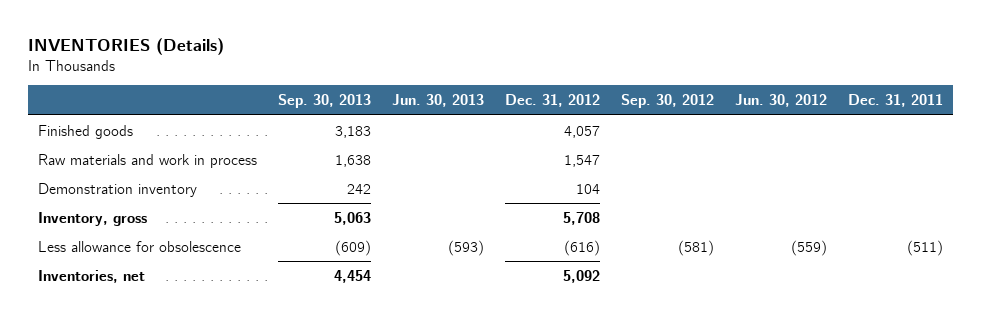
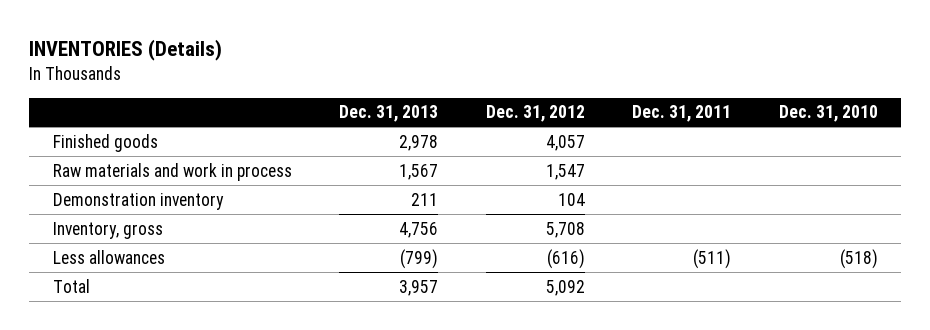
[278,94,372,109] Sep. 30, 2013 -> none
[392,94,485,108] Jun. 30, 2013 -> none
[621,94,715,109] Sep. 30, 2012 -> none
[735,94,828,108] Jun. 30, 2012 -> none
none -> [339,105,439,123] Dec. 31, 2013
none -> [778,105,878,123] Dec. 31, 2010
[38,240,242,252] Less allowance for obsolescence -> [52,249,165,264] Less allowances
[38,269,146,283] Inventories, net -> [52,278,90,293] Total

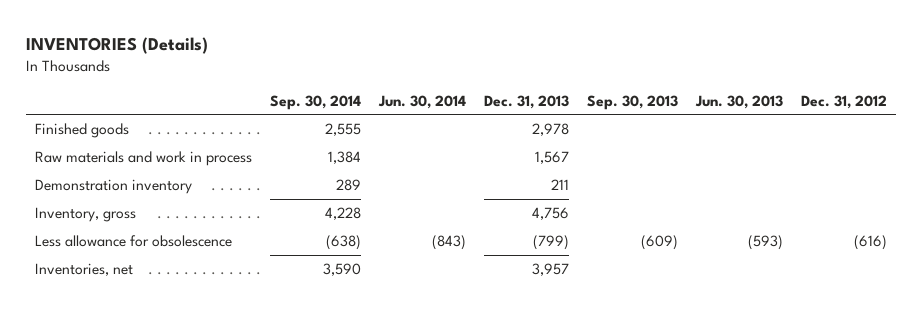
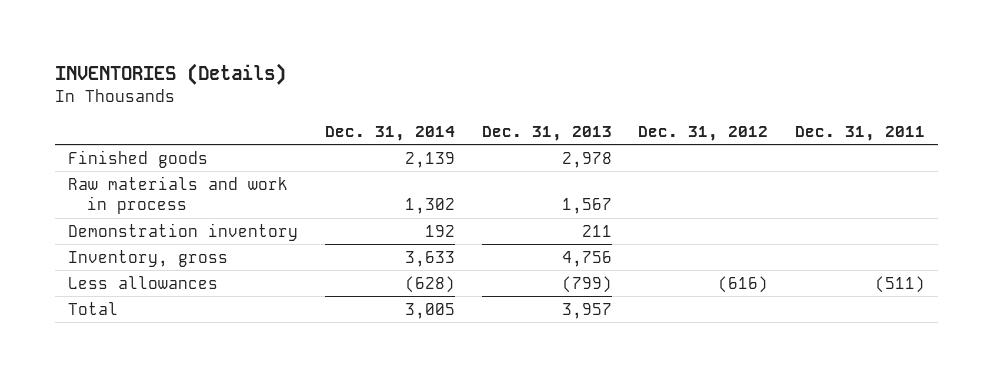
[270,94,362,110] Sep. 30, 2014 -> none
[378,94,467,109] Jun. 30, 2014 -> none
[587,94,679,110] Sep. 30, 2013 -> none
[695,94,784,109] Jun. 30, 2013 -> none
none -> [325,126,456,142] Dec. 31, 2014
none -> [794,126,925,142] Dec. 31, 2011
[35,234,233,247] Less allowance for obsolescence -> [68,275,219,289] Less allowances
[35,262,134,276] Inventories, net -> [68,301,119,315] Total

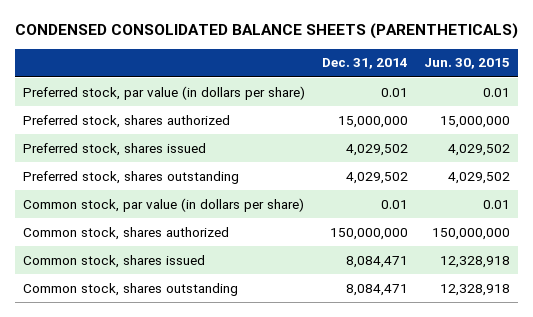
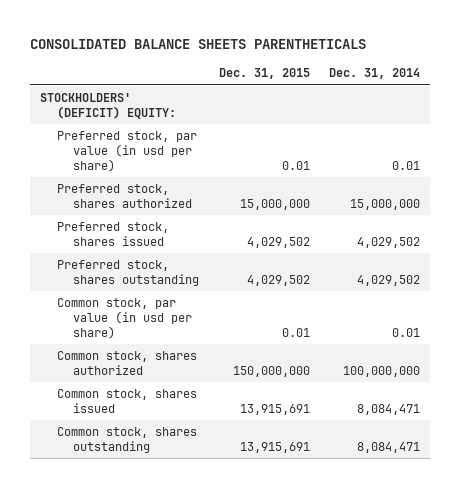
[14,23,518,40] CONDENSED CONSOLIDATED BALANCE SHEETS (PARENTHETICALS) -> [30,38,367,49] CONSOLIDATED BALANCE SHEETS PARENTHETICALS
[424,58,511,70] Jun. 30, 2015 -> none
none -> [218,68,310,80] Dec. 31, 2015
none -> [39,93,176,119] STOCKHOLDERS' (DEFICIT) EQUITY:
[22,85,305,100] Preferred stock, par value (in dollars per share) -> [56,131,197,172] Preferred stock, par value (in usd per share)
[22,197,304,212] Common stock, par value (in dollars per share) -> [56,298,193,339] Common stock, par value (in usd per share)
[329,227,408,240] 150,000,000 -> [342,365,420,377] 100,000,000

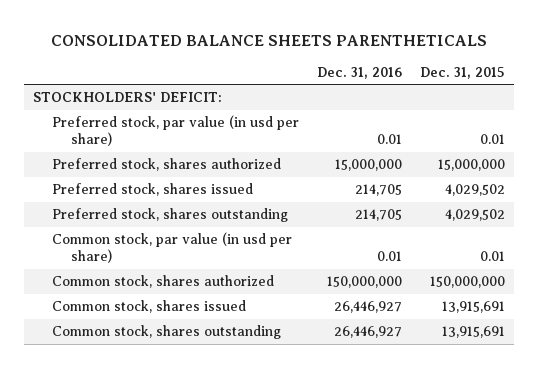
[328,68,420,80] Dec. 31, 2014 -> none
none -> [317,66,403,79] Dec. 31, 2016
[39,93,176,119] STOCKHOLDERS' (DEFICIT) EQUITY: -> [32,92,222,103] STOCKHOLDERS' DEFICIT:

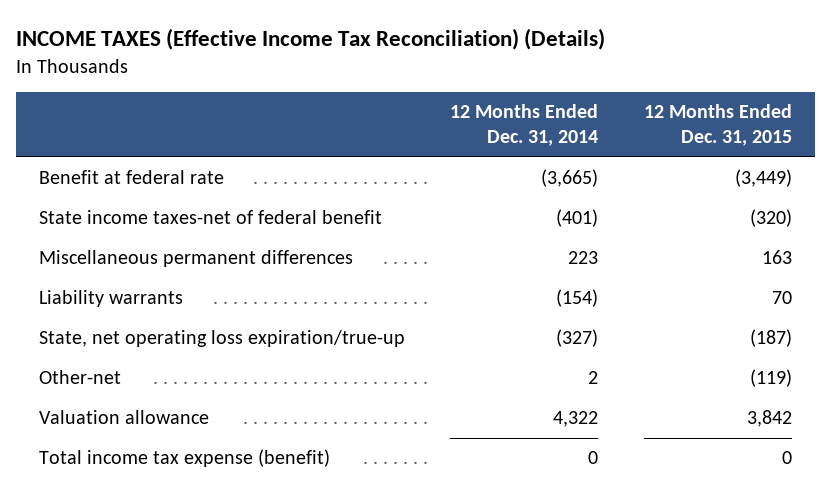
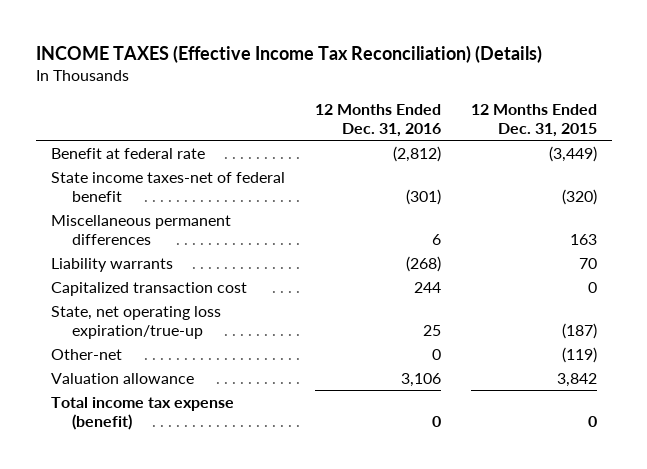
[450,104,599,147] 12 Months Ended Dec. 31, 2014 -> none
none -> [314,103,441,137] 12 Months Ended Dec. 31, 2016
none -> [50,281,247,296] Capitalized transaction cost

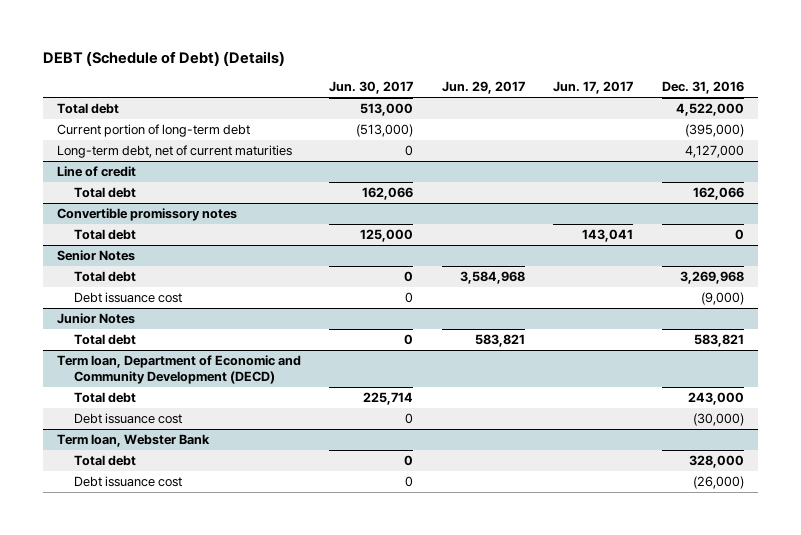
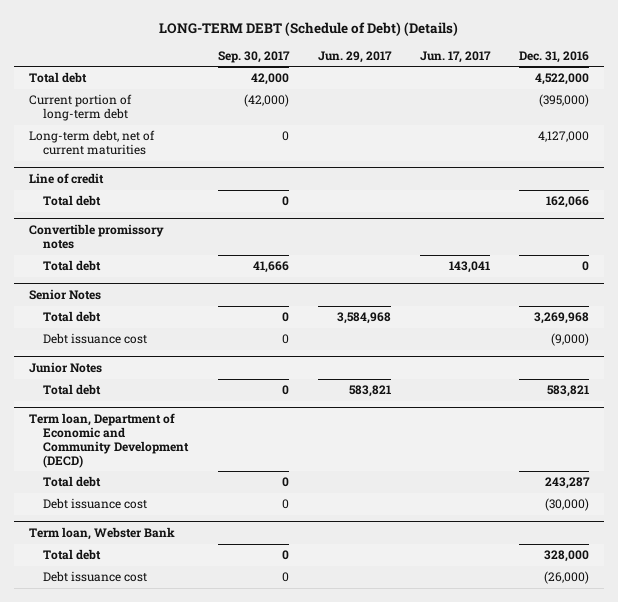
[42,50,285,66] DEBT (Schedule of Debt) (Details) -> [159,21,459,36] LONG-TERM DEBT (Schedule of Debt) (Details)
[329,81,414,95] Jun. 30, 2017 -> none
none -> [217,50,290,63] Sep. 30, 2017
[687,392,744,406] 243,000 -> [545,477,591,490] 243,287

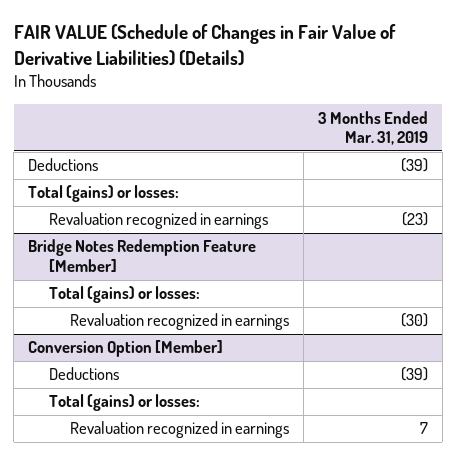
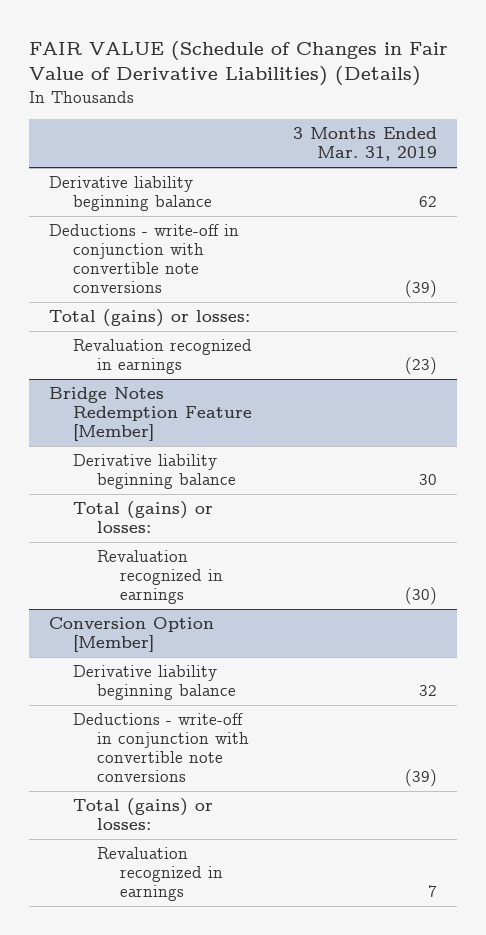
none -> [49,176,213,212] Derivative liability beginning balance
[28,158,99,172] Deductions -> [49,224,240,294] Deductions - write-off in conjunction with convertible note conversions
none -> [73,454,236,490] Derivative liability beginning balance
none -> [73,665,236,701] Derivative liability beginning balance
[48,367,119,381] Deductions -> [73,713,249,783] Deductions - write-off in conjunction with convertible note conversions

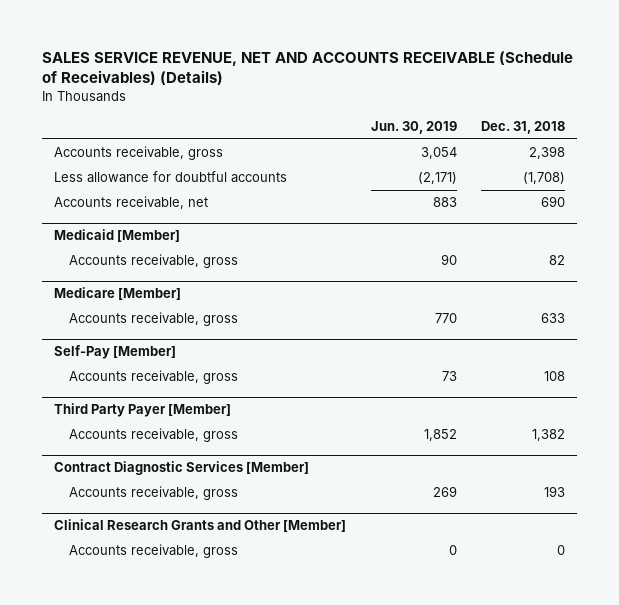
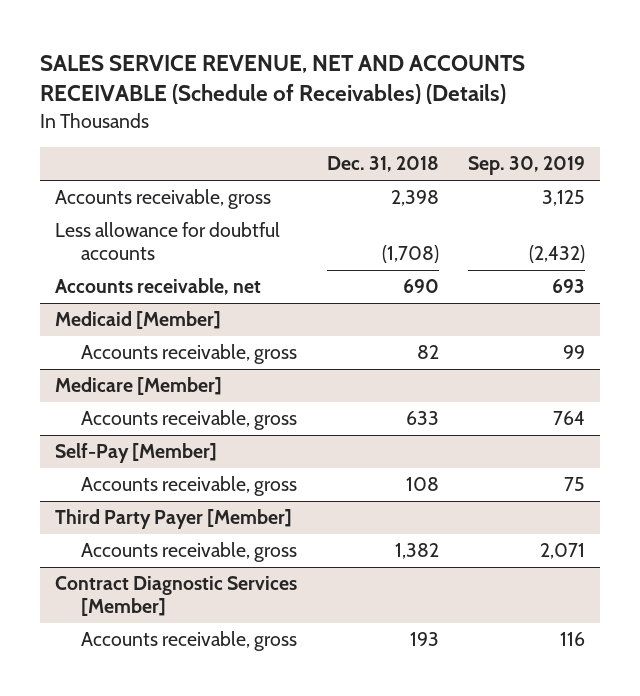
[370,121,457,135] Jun. 30, 2019 -> none
none -> [468,156,586,176] Sep. 30, 2019
[54,519,347,533] Clinical Research Grants and Other [Member] -> none
[68,544,238,559] Accounts receivable, gross -> none

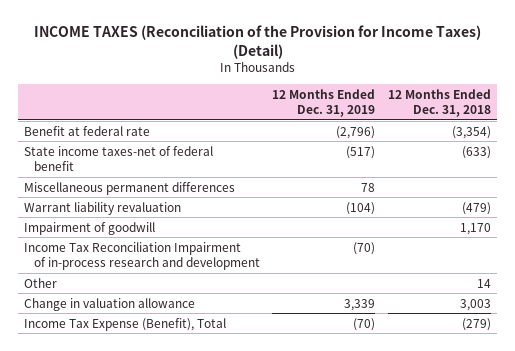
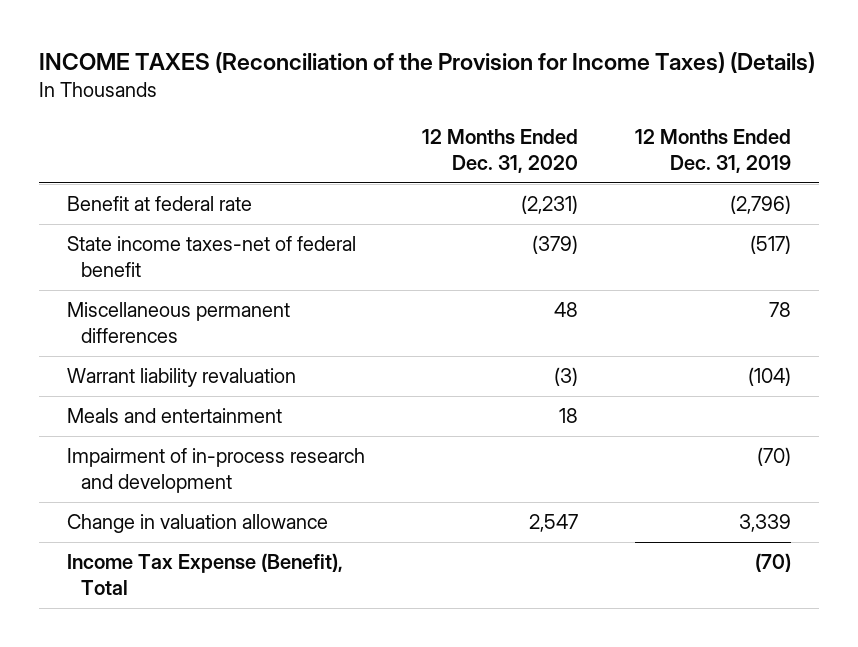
[33,24,481,59] INCOME TAXES (Reconciliation of the Provision for Income Taxes) (Detail) -> [38,51,815,73] INCOME TAXES (Reconciliation of the Provision for Income Taxes) (Details)
[387,88,491,117] 12 Months Ended Dec. 31, 2018 -> none
none -> [421,129,578,173] 12 Months Ended Dec. 31, 2020
[24,221,156,235] Impairment of goodwill -> none
[24,277,58,288] Other -> none
none -> [67,408,283,424] Meals and entertainment
[24,241,261,270] Income Tax Reconciliation Impairment of in-process research and development -> [67,448,366,493] Impairment of in-process research and development

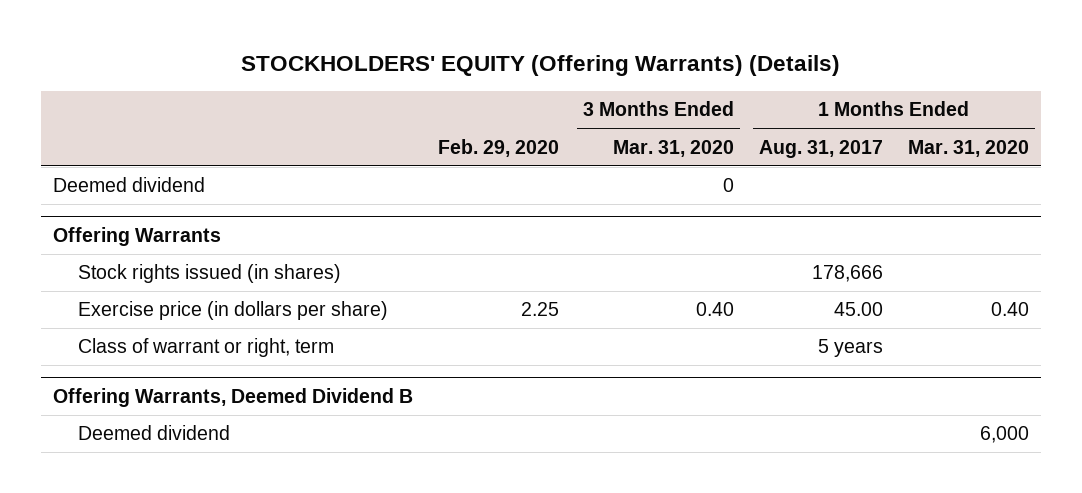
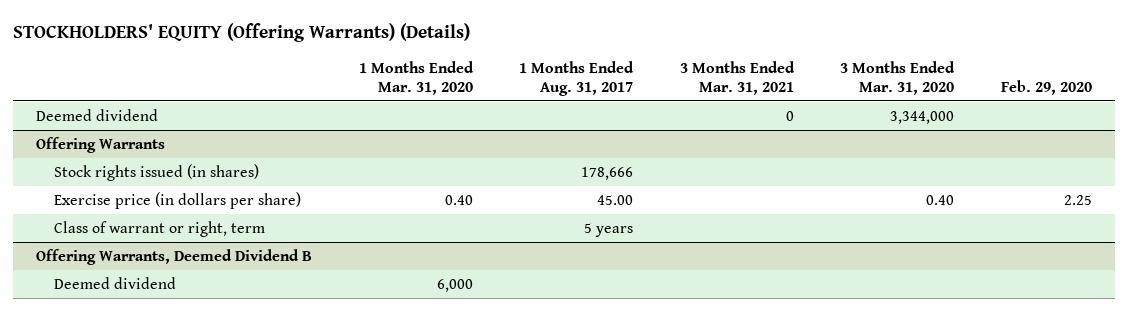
none -> [679,60,795,95] 3 Months Ended Mar. 31, 2021
[723,178,735,193] 0 -> [890,110,955,124] 3,344,000

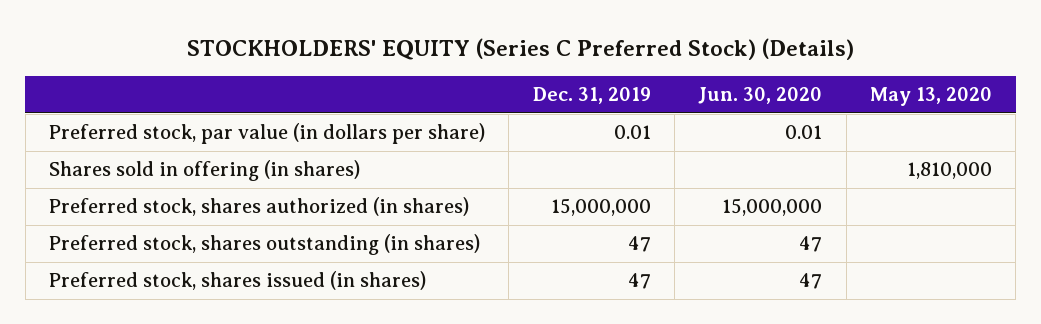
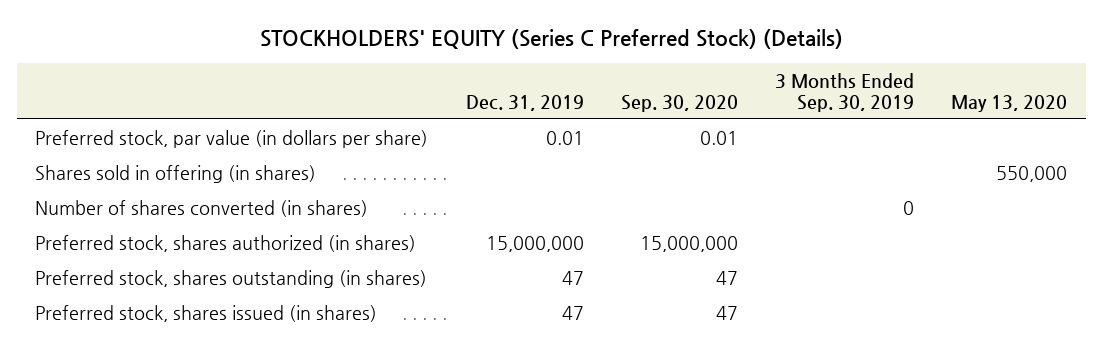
[698,87,823,105] Jun. 30, 2020 -> none
none -> [620,94,738,112] Sep. 30, 2020
none -> [775,72,915,112] 3 Months Ended Sep. 30, 2019
[907,162,993,180] 1,810,000 -> [996,165,1068,182] 550,000
none -> [35,199,369,217] Number of shares converted (in shares)

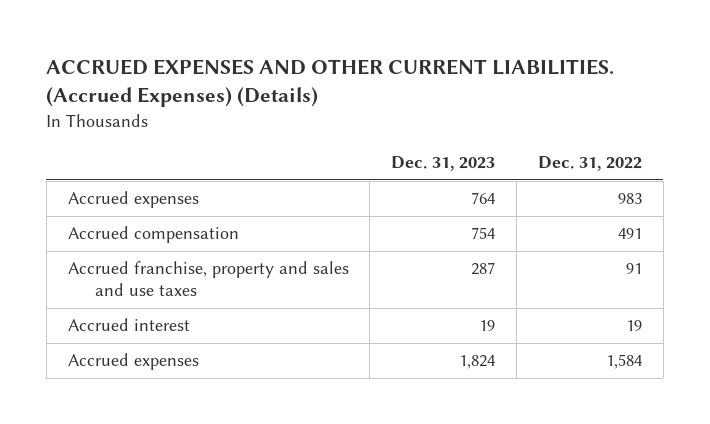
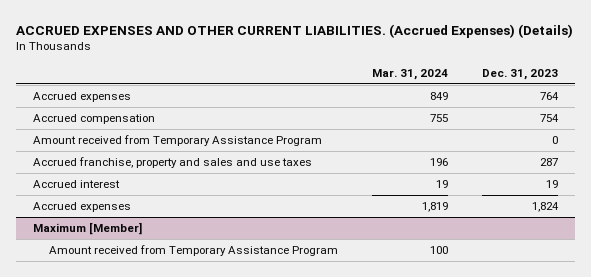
[537,156,642,172] Dec. 31, 2022 -> none
none -> [372,68,449,80] Mar. 31, 2024
none -> [33,134,323,146] Amount received from Temporary Assistance Program
none -> [33,221,143,235] Maximum [Member]
none -> [49,244,339,256] Amount received from Temporary Assistance Program

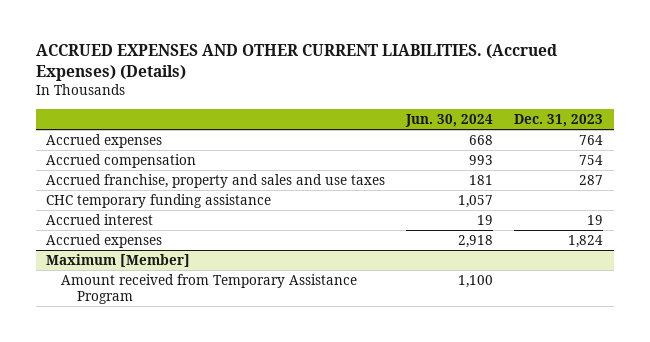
[372,68,449,80] Mar. 31, 2024 -> none
none -> [405,113,494,127] Jun. 30, 2024
[33,134,323,146] Amount received from Temporary Assistance Program -> none
none -> [46,194,272,209] CHC temporary funding assistance

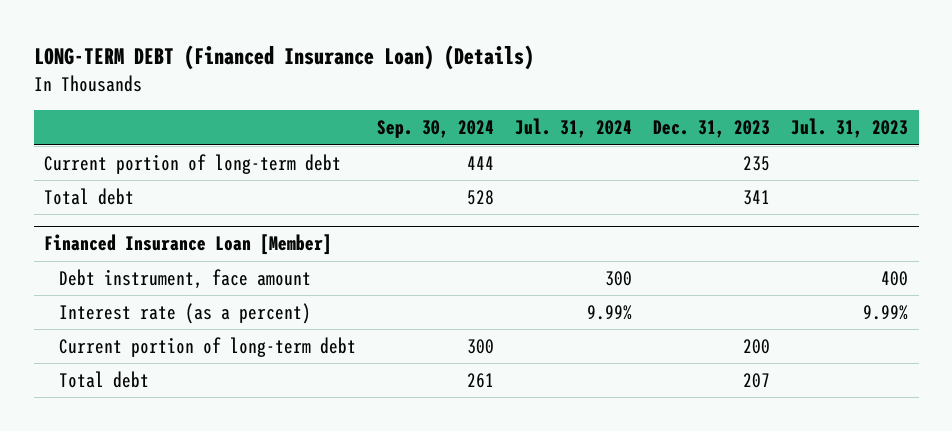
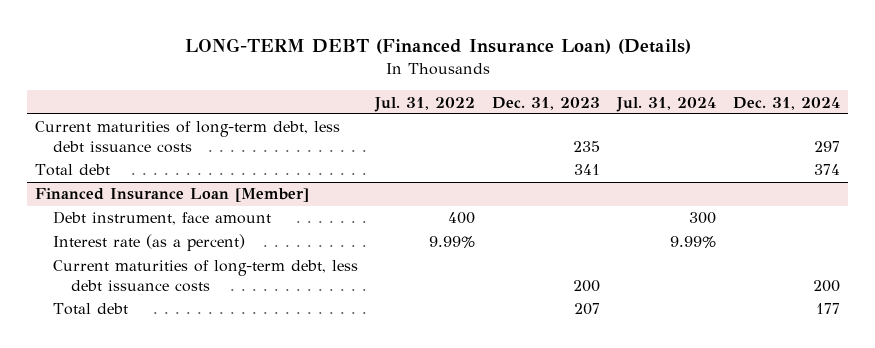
[376,120,494,139] Sep. 30, 2024 -> none
[791,118,909,139] Jul. 31, 2023 -> none
none -> [374,96,476,112] Jul. 31, 2022
none -> [733,96,841,110] Dec. 31, 2024
[44,153,342,174] Current portion of long-term debt -> [35,121,341,154] Current maturities of long-term debt, less debt issuance costs
[58,336,356,357] Current portion of long-term debt -> [53,260,359,293] Current maturities of long-term debt, less debt issuance costs

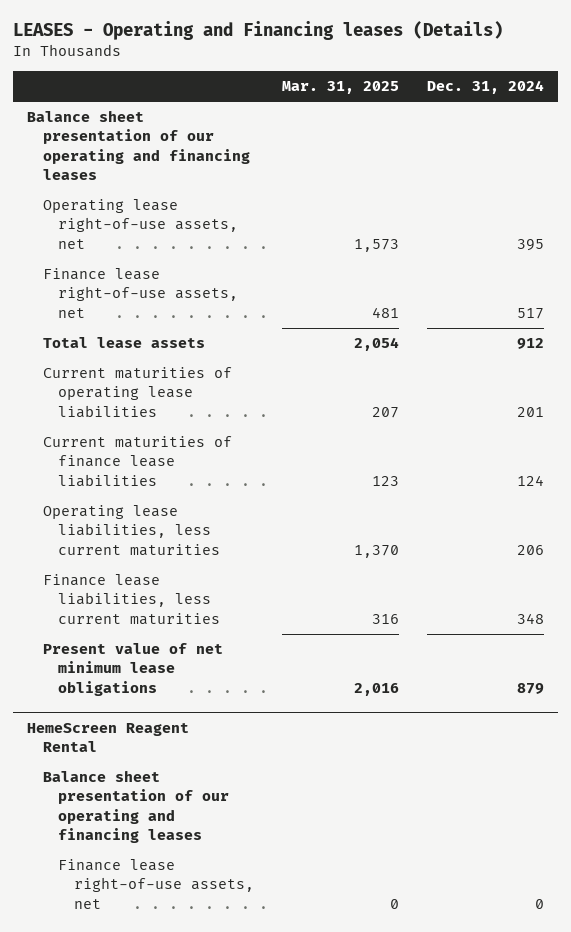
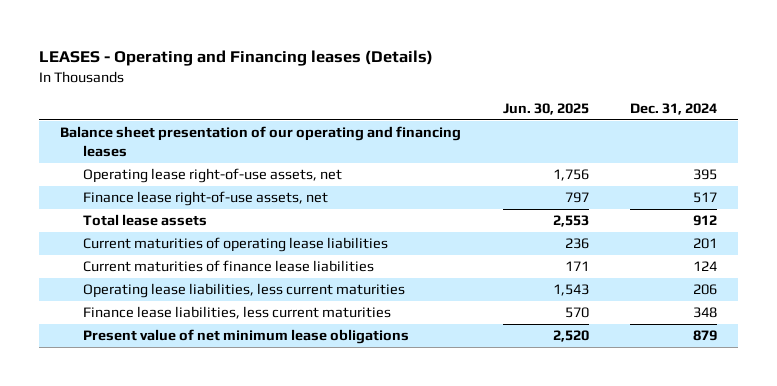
[281,81,399,95] Mar. 31, 2025 -> none
none -> [502,102,589,115] Jun. 30, 2025
[27,722,190,752] HemeScreen Reagent Rental -> none
[42,770,230,843] Balance sheet presentation of our operating and financing leases -> none
[58,859,254,909] Finance lease right-of-use assets, net -> none

